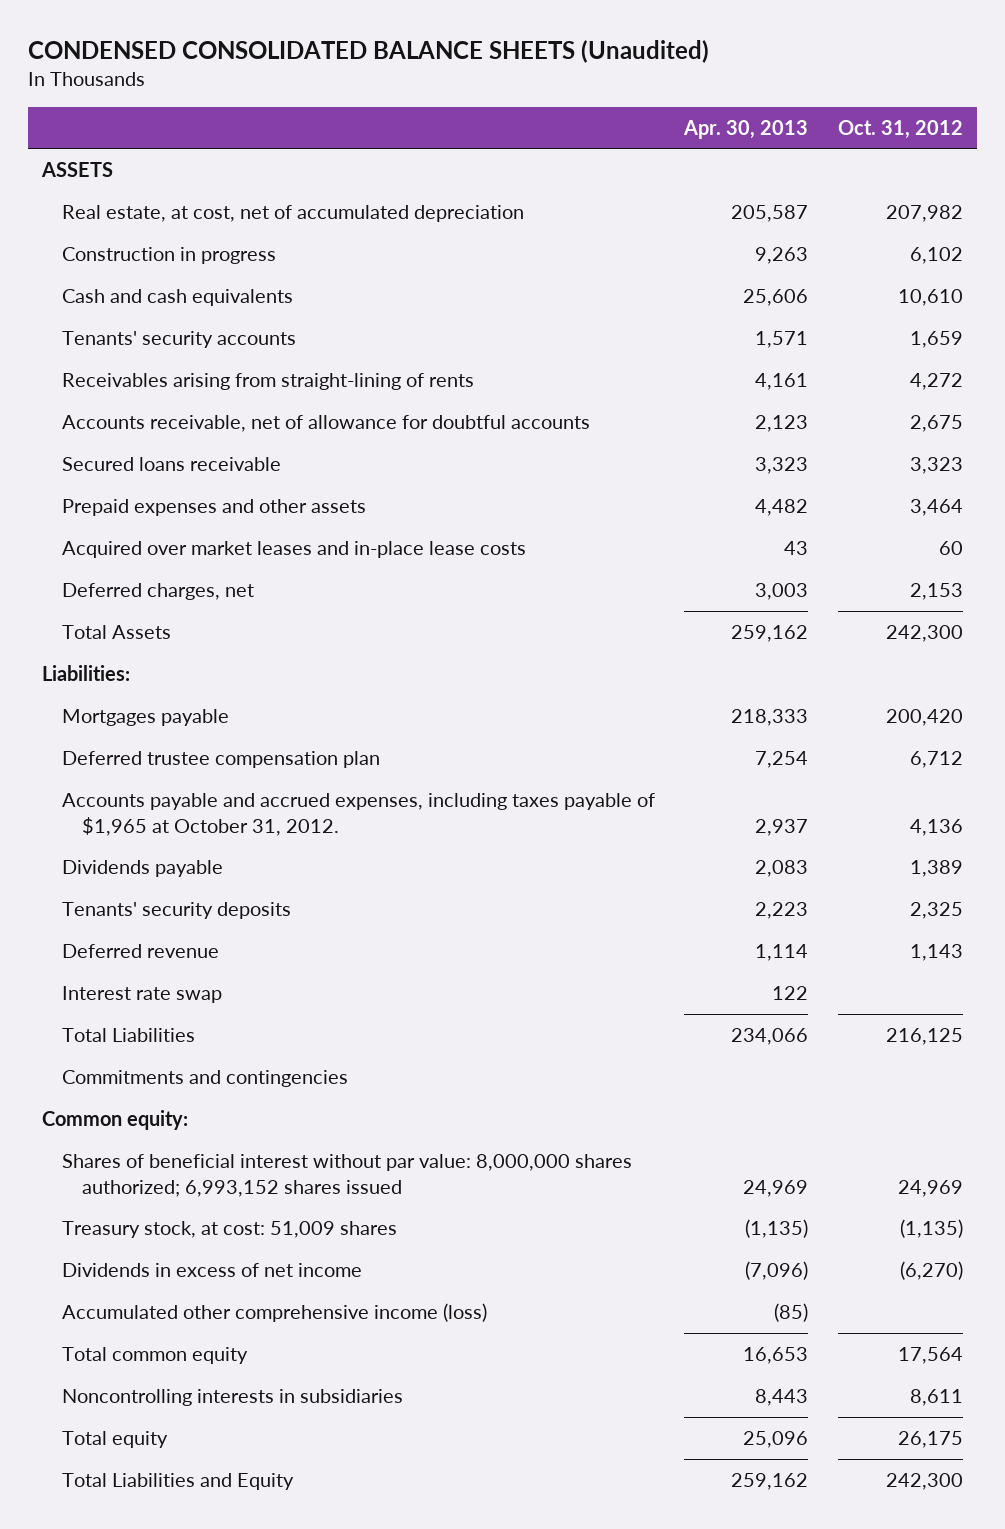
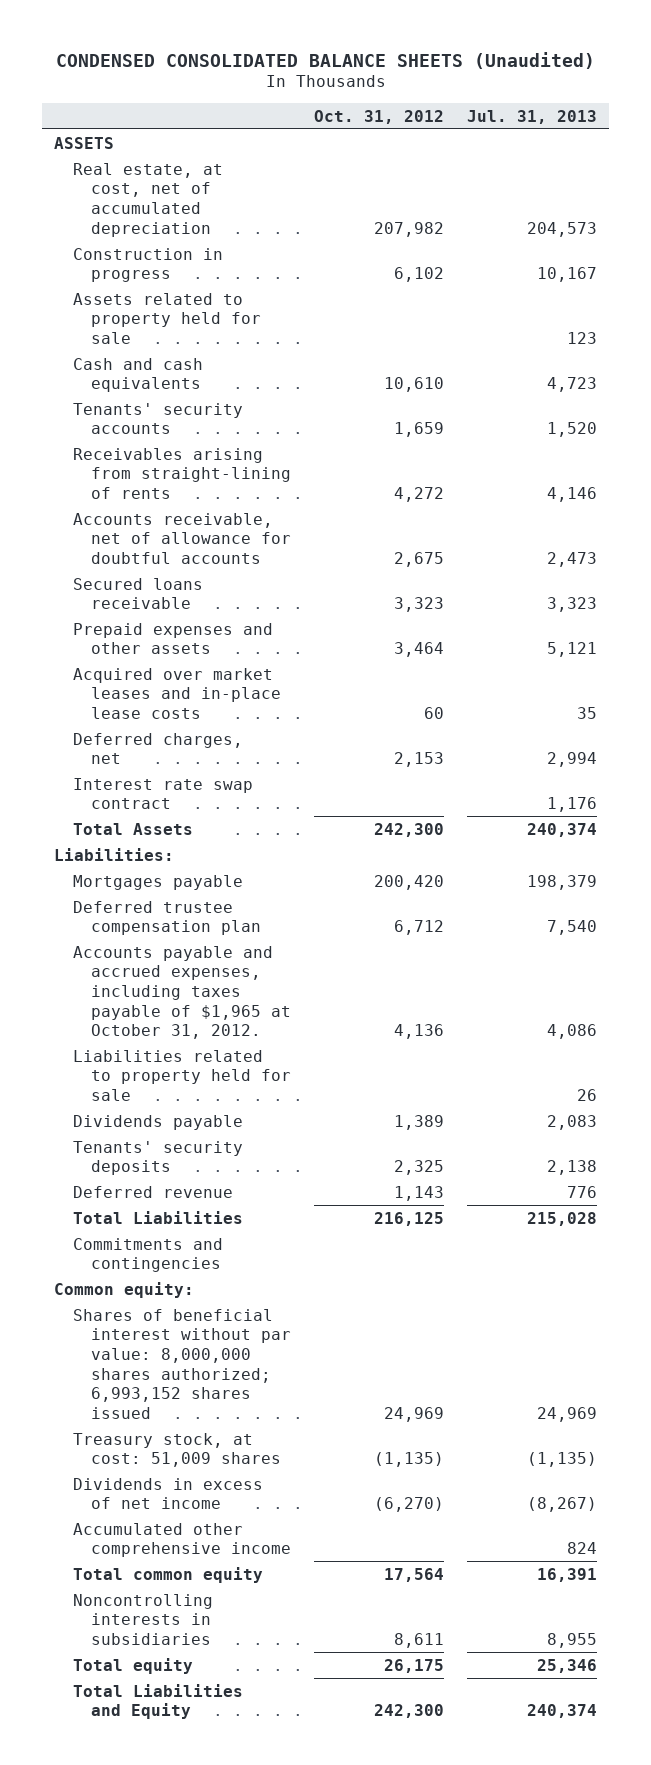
[683,119,809,139] Apr. 30, 2013 -> none
none -> [467,109,598,124] Jul. 31, 2013
none -> [72,292,262,344] Assets related to property held for sale
none -> [72,777,253,810] Interest rate swap contract
none -> [72,1049,292,1101] Liabilities related to property held for sale
[62,986,223,1004] Interest rate swap -> none
[62,1303,488,1323] Accumulated other comprehensive income (loss) -> [72,1522,292,1558] Accumulated other comprehensive income

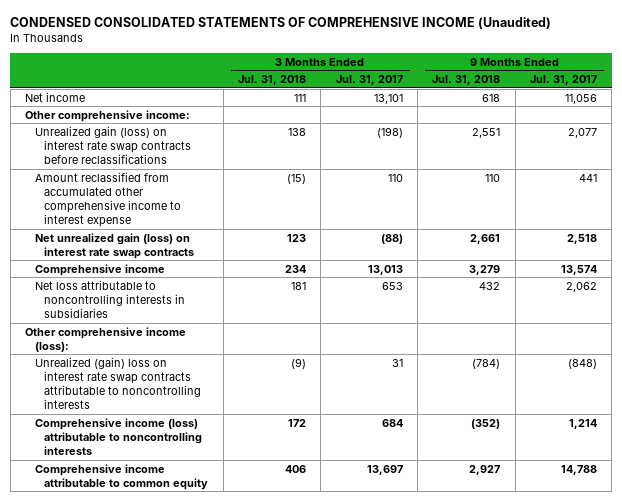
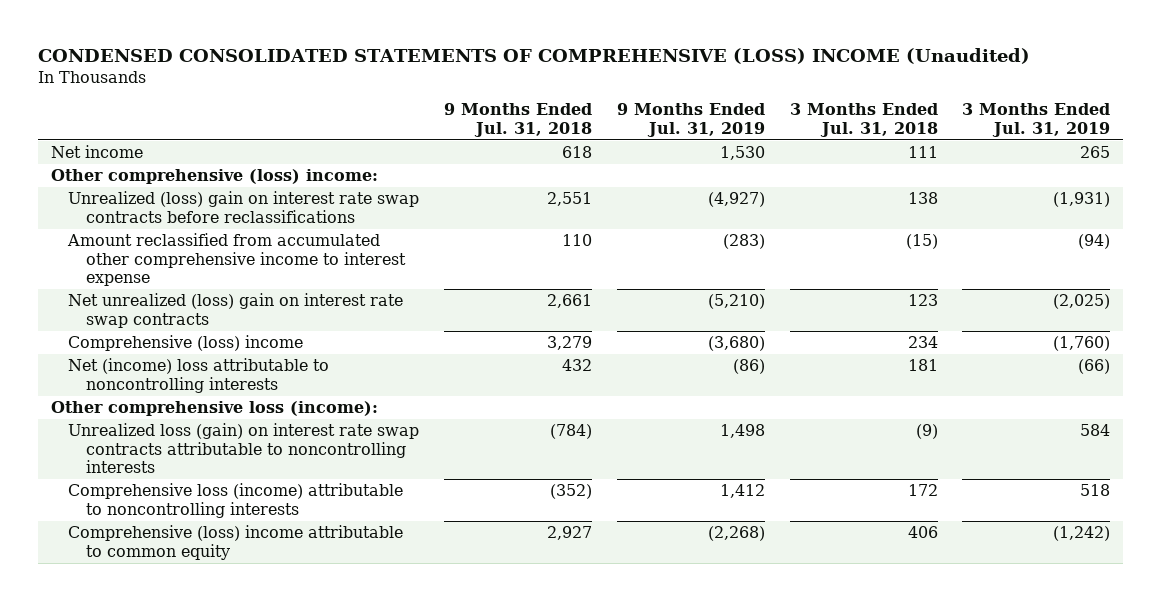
[10,17,552,30] CONDENSED CONSOLIDATED STATEMENTS OF COMPREHENSIVE INCOME (Unaudited) -> [38,48,1031,65] CONDENSED CONSOLIDATED STATEMENTS OF COMPREHENSIVE (LOSS) INCOME (Unaudited)
[335,74,403,85] Jul. 31, 2017 -> none
[529,74,597,85] Jul. 31, 2017 -> none
none -> [616,103,765,137] 9 Months Ended Jul. 31, 2019
none -> [962,103,1111,137] 3 Months Ended Jul. 31, 2019
[24,109,190,122] Other comprehensive income: -> [50,169,378,185] Other comprehensive (loss) income:
[34,125,192,164] Unrealized gain (loss) on interest rate swap contracts before reclassifications -> [68,191,420,223] Unrealized (loss) gain on interest rate swap contracts before reclassifications
[34,232,195,259] Net unrealized gain (loss) on interest rate swap contracts -> [68,293,404,328] Net unrealized (loss) gain on interest rate swap contracts
[34,263,165,276] Comprehensive income -> [68,335,304,352] Comprehensive (loss) income
[34,279,186,318] Net loss attributable to noncontrolling interests in subsidiaries -> [68,358,330,393] Net (income) loss attributable to noncontrolling interests
[24,326,186,352] Other comprehensive income (loss): -> [50,401,378,417] Other comprehensive loss (income):
[34,356,202,409] Unrealized (gain) loss on interest rate swap contracts attributable to noncontrolling interests -> [68,423,420,473] Unrealized loss (gain) on interest rate swap contracts attributable to noncontrolling interests
[34,417,203,455] Comprehensive income (loss) attributable to noncontrolling interests -> [68,483,404,518] Comprehensive loss (income) attributable to noncontrolling interests
[34,463,209,490] Comprehensive income attributable to common equity -> [68,525,404,560] Comprehensive (loss) income attributable to common equity

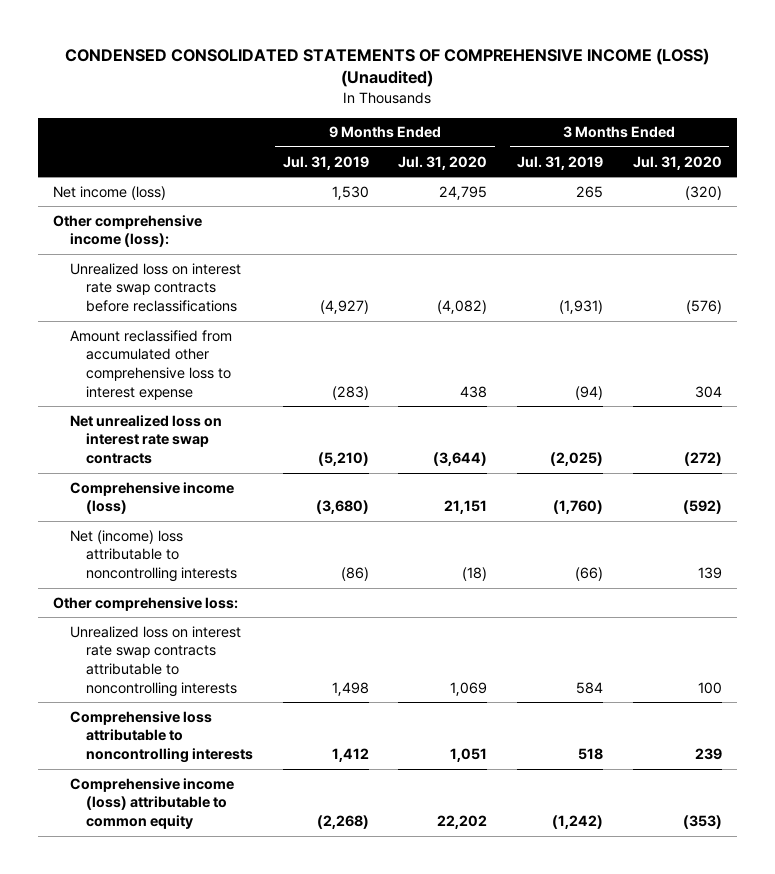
[38,48,1031,65] CONDENSED CONSOLIDATED STATEMENTS OF COMPREHENSIVE (LOSS) INCOME (Unaudited) -> [65,47,710,88] CONDENSED CONSOLIDATED STATEMENTS OF COMPREHENSIVE INCOME (LOSS) (Unaudited)
[444,103,593,137] 9 Months Ended Jul. 31, 2018 -> none
[789,103,938,137] 3 Months Ended Jul. 31, 2018 -> none
none -> [398,155,488,170] Jul. 31, 2020
none -> [632,155,722,170] Jul. 31, 2020
[50,145,143,159] Net income -> [53,185,167,200] Net income (loss)
[50,169,378,185] Other comprehensive (loss) income: -> [53,214,203,248] Other comprehensive income (loss):
[68,191,420,223] Unrealized (loss) gain on interest rate swap contracts before reclassifications -> [69,262,241,313] Unrealized loss on interest rate swap contracts before reclassifications
[67,233,407,286] Amount reclassified from accumulated other comprehensive income to interest expense -> [69,329,232,400] Amount reclassified from accumulated other comprehensive loss to interest expense
[68,293,404,328] Net unrealized (loss) gain on interest rate swap contracts -> [69,414,222,465] Net unrealized loss on interest rate swap contracts
[68,335,304,352] Comprehensive (loss) income -> [69,481,234,515] Comprehensive income (loss)
[50,401,378,417] Other comprehensive loss (income): -> [53,596,239,611] Other comprehensive loss:
[68,423,420,473] Unrealized loss (gain) on interest rate swap contracts attributable to noncontrolling interests -> [69,625,241,697] Unrealized loss on interest rate swap contracts attributable to noncontrolling interests
[68,483,404,518] Comprehensive loss (income) attributable to noncontrolling interests -> [69,710,254,764] Comprehensive loss attributable to noncontrolling interests
[68,525,404,560] Comprehensive (loss) income attributable to common equity -> [69,777,234,830] Comprehensive income (loss) attributable to common equity

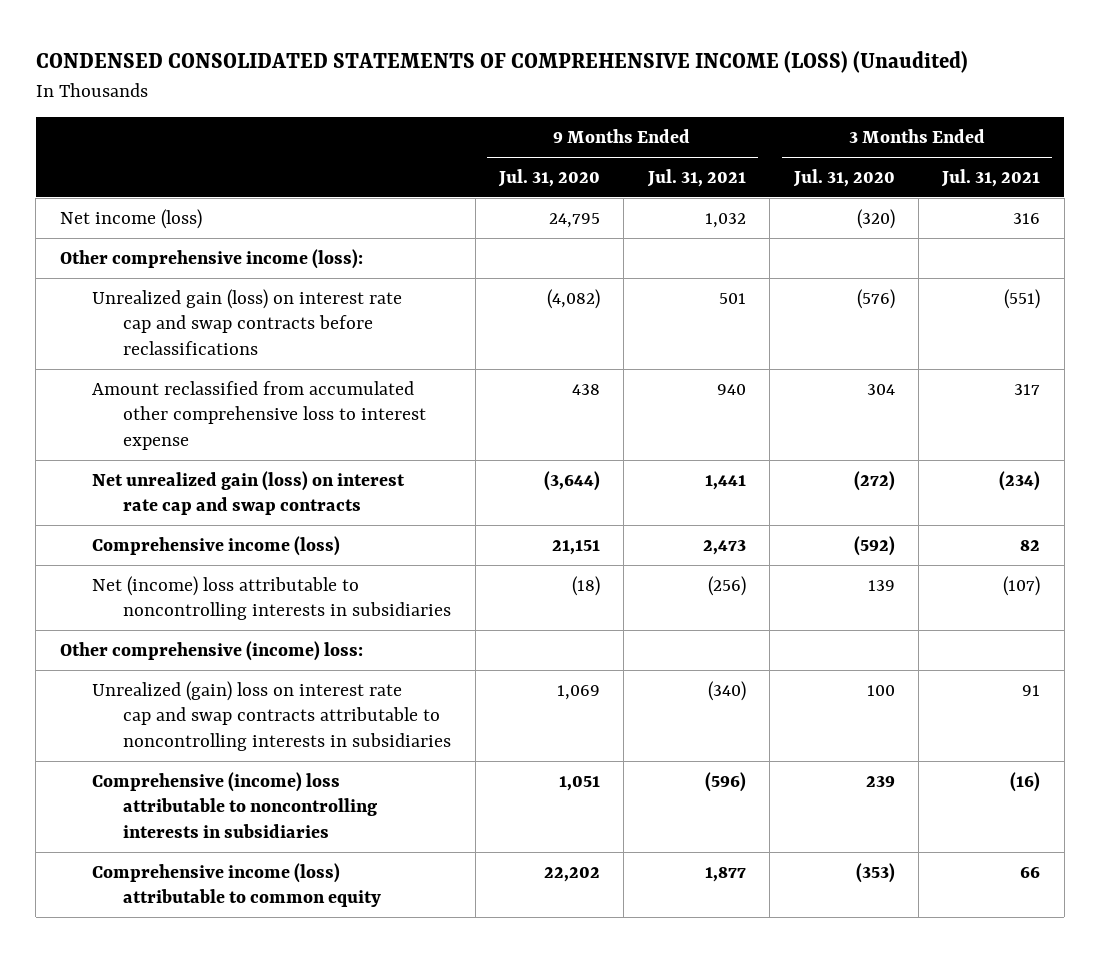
[282,155,369,170] Jul. 31, 2019 -> none
[517,155,604,170] Jul. 31, 2019 -> none
none -> [646,168,746,187] Jul. 31, 2021
none -> [941,168,1041,187] Jul. 31, 2021
[69,262,241,313] Unrealized loss on interest rate swap contracts before reclassifications -> [91,288,402,356] Unrealized gain (loss) on interest rate cap and swap contracts before reclassifications
[69,414,222,465] Net unrealized loss on interest rate swap contracts -> [91,470,405,516] Net unrealized gain (loss) on interest rate cap and swap contracts
[69,529,238,583] Net (income) loss attributable to noncontrolling interests -> [91,575,452,621] Net (income) loss attributable to noncontrolling interests in subsidiaries
[53,596,239,611] Other comprehensive loss: -> [59,640,363,661] Other comprehensive (income) loss:
[69,625,241,697] Unrealized loss on interest rate swap contracts attributable to noncontrolling interests -> [91,680,452,752] Unrealized (gain) loss on interest rate cap and swap contracts attributable to noncontrolling interests in subsidiaries
[69,710,254,764] Comprehensive loss attributable to noncontrolling interests -> [91,771,378,839] Comprehensive (income) loss attributable to noncontrolling interests in subsidiaries

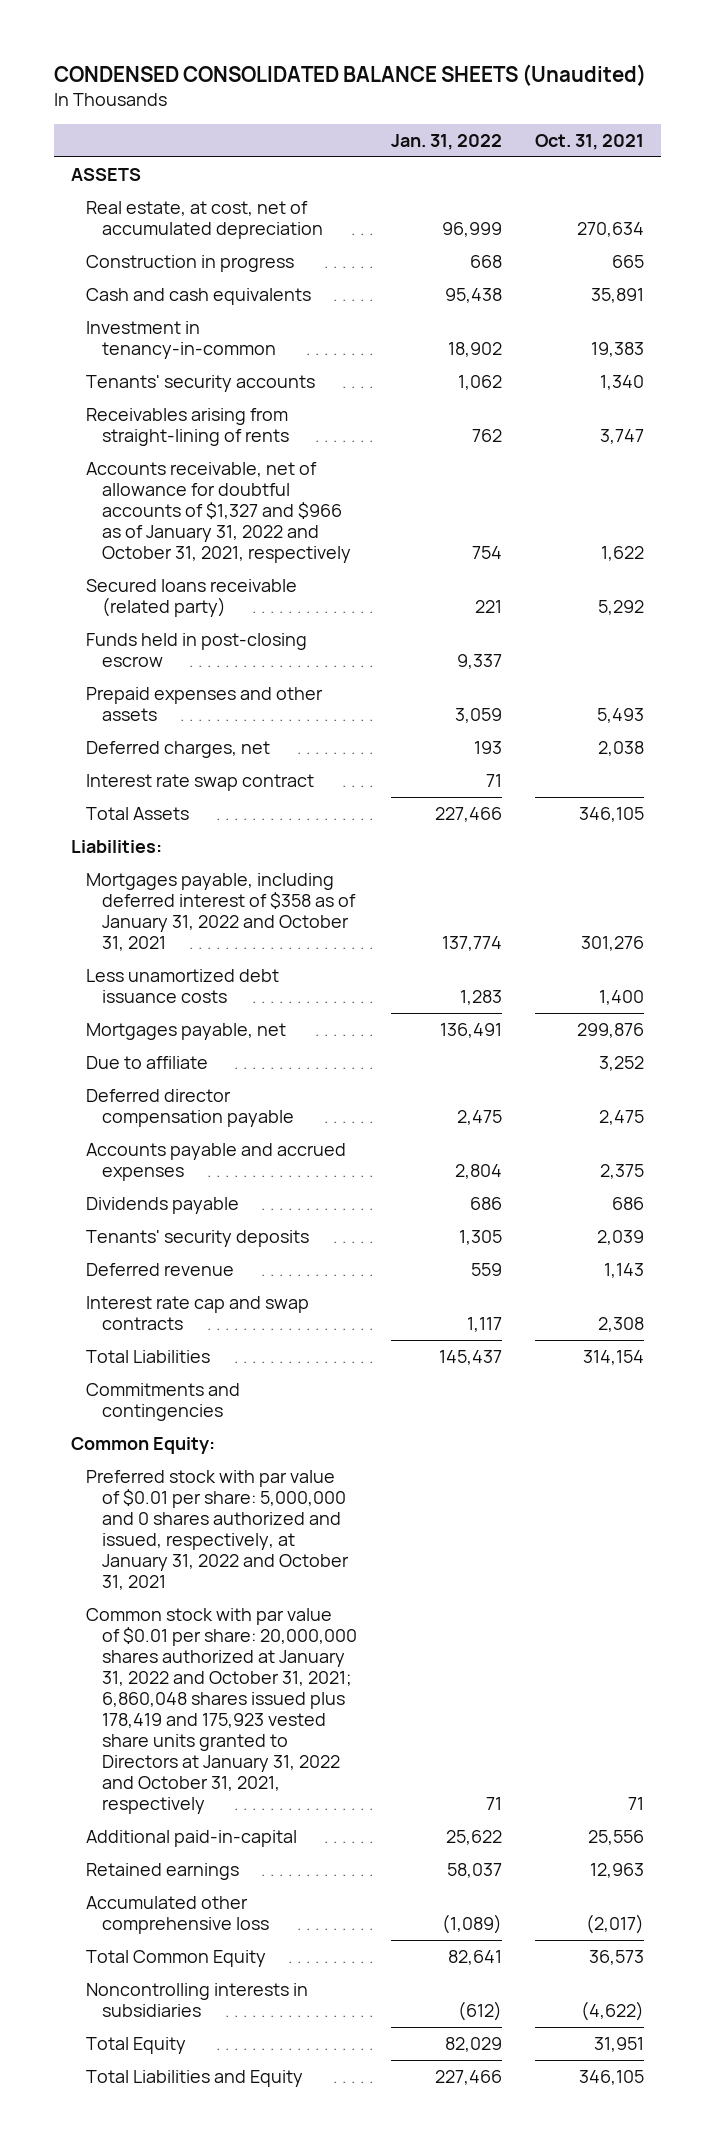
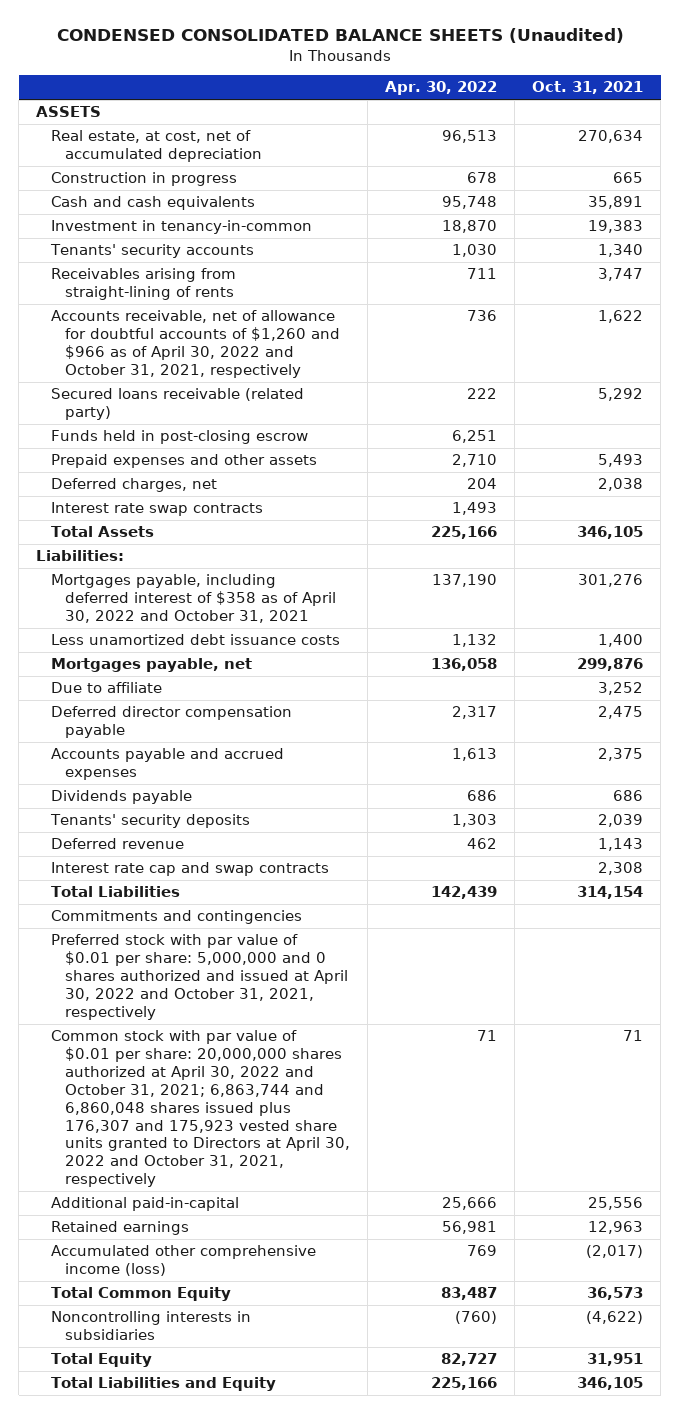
[390,133,502,150] Jan. 31, 2022 -> none
none -> [385,81,498,96] Apr. 30, 2022
[86,462,351,563] Accounts receivable, net of allowance for doubtful accounts of $1,327 and $966 as of January 31, 2022 and October 31, 2021, respectively -> [50,310,341,378] Accounts receivable, net of allowance for doubtful accounts of $1,260 and $966 as of April 30, 2022 and October 31, 2021, respectively
[86,774,315,792] Interest rate swap contract -> [50,502,263,517] Interest rate swap contracts
[86,873,356,951] Mortgages payable, including deferred interest of $358 as of January 31, 2022 and October 31, 2021 -> [50,574,337,624] Mortgages payable, including deferred interest of $358 as of April 30, 2022 and October 31, 2021
[70,1437,215,1455] Common Equity: -> none
[86,1470,349,1590] Preferred stock with par value of $0.01 per share: 5,000,000 and 0 shares authorized and issued, respectively, at January 31, 2022 and October 31, 2021 -> [50,934,349,1020] Preferred stock with par value of $0.01 per share: 5,000,000 and 0 shares authorized and issued at April 30, 2022 and October 31, 2021, respectively
[86,1608,357,1814] Common stock with par value of $0.01 per share: 20,000,000 shares authorized at January 31, 2022 and October 31, 2021; 6,860,048 shares issued plus 178,419 and 175,923 vested share units granted to Directors at January 31, 2022 and October 31, 2021, respectively -> [50,1030,351,1188] Common stock with par value of $0.01 per share: 20,000,000 shares authorized at April 30, 2022 and October 31, 2021; 6,863,744 and 6,860,048 shares issued plus 176,307 and 175,923 vested share units granted to Directors at April 30, 2022 and October 31, 2021, respectively
[86,1896,269,1934] Accumulated other comprehensive loss -> [50,1245,316,1277] Accumulated other comprehensive income (loss)

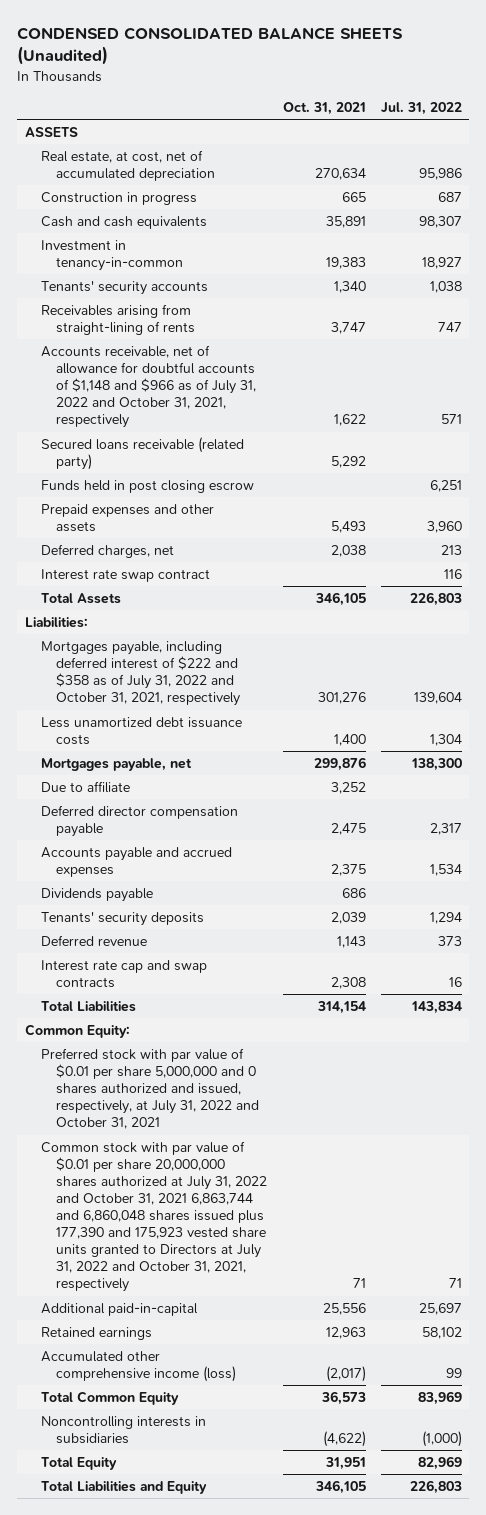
[385,81,498,96] Apr. 30, 2022 -> none
none -> [380,101,462,115] Jul. 31, 2022
[50,310,341,378] Accounts receivable, net of allowance for doubtful accounts of $1,260 and $966 as of April 30, 2022 and October 31, 2021, respectively -> [40,345,257,429] Accounts receivable, net of allowance for doubtful accounts of $1,148 and $966 as of July 31, 2022 and October 31, 2021, respectively
[50,430,308,445] Funds held in post-closing escrow -> [40,480,254,494] Funds held in post closing escrow
[50,502,263,517] Interest rate swap contracts -> [40,569,210,583] Interest rate swap contract
[50,574,337,624] Mortgages payable, including deferred interest of $358 as of April 30, 2022 and October 31, 2021 -> [40,641,241,707] Mortgages payable, including deferred interest of $222 and $358 as of July 31, 2022 and October 31, 2021, respectively
[50,910,302,925] Commitments and contingencies -> none
none -> [24,1024,130,1039] Common Equity:
[50,934,349,1020] Preferred stock with par value of $0.01 per share: 5,000,000 and 0 shares authorized and issued at April 30, 2022 and October 31, 2021, respectively -> [40,1048,260,1130] Preferred stock with par value of $0.01 per share 5,000,000 and 0 shares authorized and issued, respectively, at July 31, 2022 and October 31, 2021
[50,1030,351,1188] Common stock with par value of $0.01 per share: 20,000,000 shares authorized at April 30, 2022 and October 31, 2021; 6,863,744 and 6,860,048 shares issued plus 176,307 and 175,923 vested share units granted to Directors at April 30, 2022 and October 31, 2021, respectively -> [40,1141,268,1293] Common stock with par value of $0.01 per share 20,000,000 shares authorized at July 31, 2022 and October 31, 2021 6,863,744 and 6,860,048 shares issued plus 177,390 and 175,923 vested share units granted to Directors at July 31, 2022 and October 31, 2021, respectively

